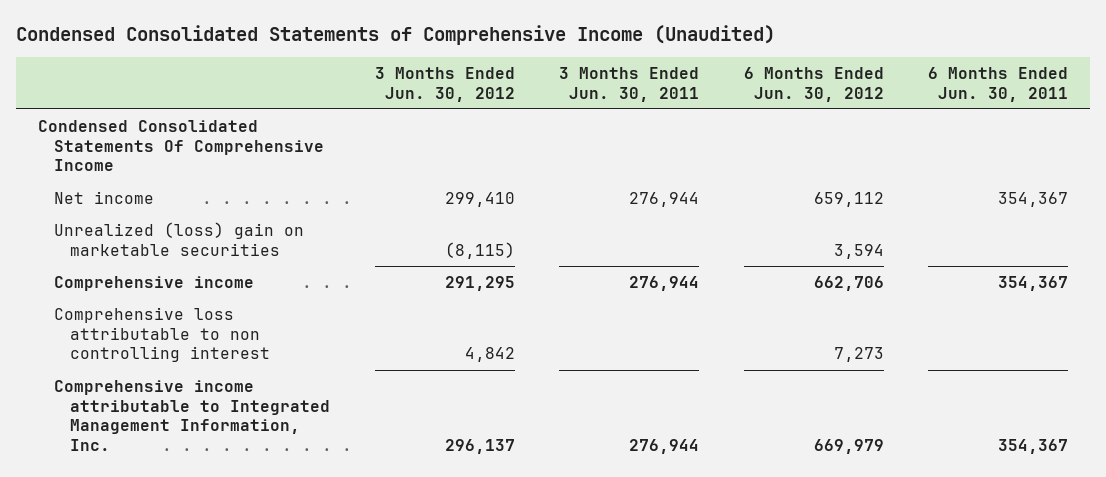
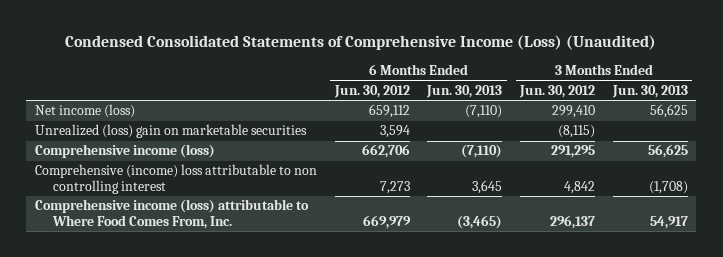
[16,24,776,45] Condensed Consolidated Statements of Comprehensive Income (Unaudited) -> [65,35,657,51] Condensed Consolidated Statements of Comprehensive Income (Loss) (Unaudited)
[559,66,700,102] 3 Months Ended Jun. 30, 2011 -> none
[927,66,1068,102] 6 Months Ended Jun. 30, 2011 -> none
none -> [426,84,503,98] Jun. 30, 2013
none -> [611,84,688,98] Jun. 30, 2013
[38,119,325,172] Condensed Consolidated Statements Of Comprehensive Income -> none
[54,190,155,204] Net income -> [35,104,136,119] Net income (loss)
[54,275,255,291] Comprehensive income -> [35,144,216,159] Comprehensive income (loss)
[54,306,271,363] Comprehensive loss attributable to non controlling interest -> [35,164,318,195] Comprehensive (income) loss attributable to non controlling interest
[54,379,331,452] Comprehensive income attributable to Integrated Management Information, Inc. -> [35,199,310,230] Comprehensive income (loss) attributable to Where Food Comes From, Inc.

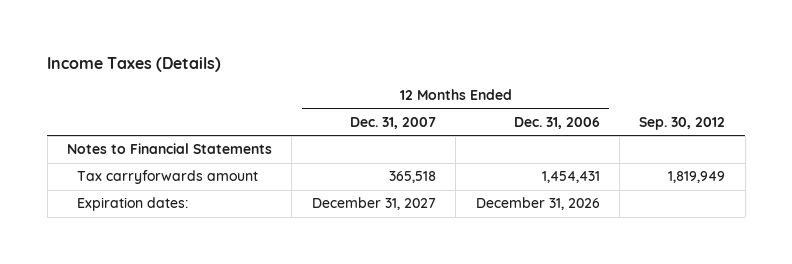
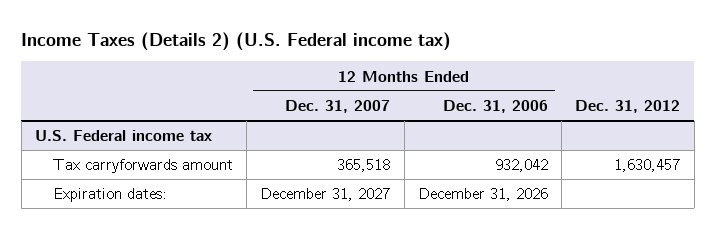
[47,56,222,72] Income Taxes (Details) -> [21,31,452,51] Income Taxes (Details 2) (U.S. Federal income tax)
[639,117,726,131] Sep. 30, 2012 -> none
none -> [575,99,681,113] Dec. 31, 2012
[67,143,273,155] Notes to Financial Statements -> none
none -> [35,130,213,142] U.S. Federal income tax
[541,171,600,184] 1,454,431 -> [494,159,548,173] 932,042

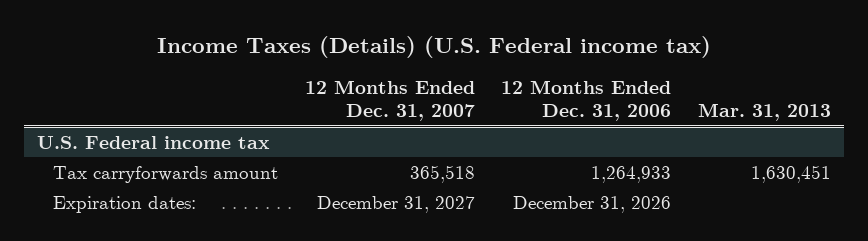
[21,31,452,51] Income Taxes (Details 2) (U.S. Federal income tax) -> [157,36,712,59] Income Taxes (Details) (U.S. Federal income tax)
[575,99,681,113] Dec. 31, 2012 -> none
none -> [697,102,831,121] Mar. 31, 2013
[494,159,548,173] 932,042 -> [591,165,672,183] 1,264,933

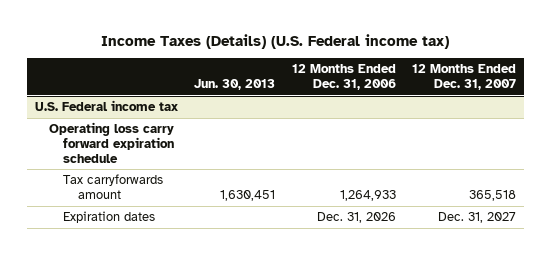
[697,102,831,121] Mar. 31, 2013 -> none
none -> [194,78,276,90] Jun. 30, 2013
none -> [49,122,175,163] Operating loss carry forward expiration schedule
[53,195,197,213] Expiration dates: -> [63,211,156,224] Expiration dates
[316,195,475,213] December 31, 2027 -> [438,212,517,224] Dec. 31, 2027
[513,195,672,213] December 31, 2026 -> [316,212,396,224] Dec. 31, 2026

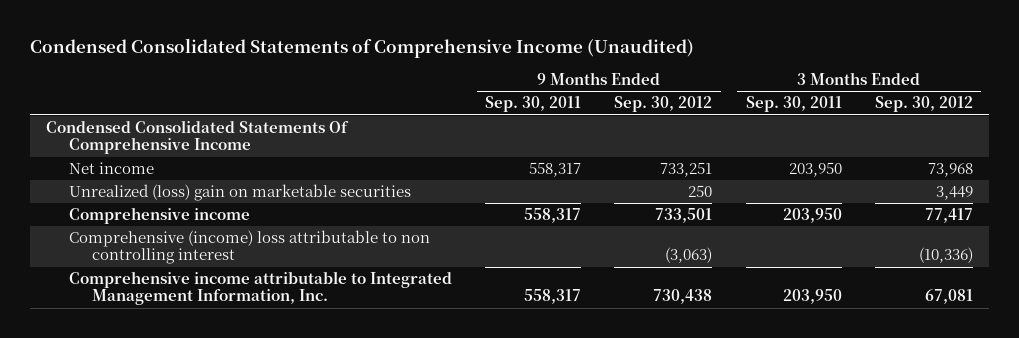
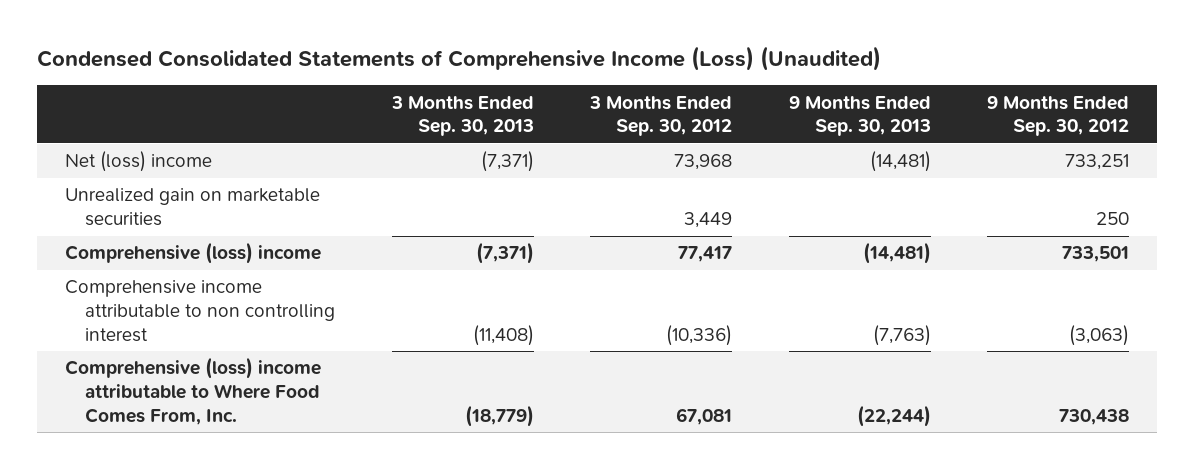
[29,37,694,58] Condensed Consolidated Statements of Comprehensive Income (Unaudited) -> [36,46,881,72] Condensed Consolidated Statements of Comprehensive Income (Loss) (Unaudited)
[485,96,582,113] Sep. 30, 2011 -> none
[745,96,842,113] Sep. 30, 2011 -> none
none -> [390,95,534,137] 3 Months Ended Sep. 30, 2013
none -> [788,95,931,137] 9 Months Ended Sep. 30, 2013
[46,120,350,155] Condensed Consolidated Statements Of Comprehensive Income -> none
[69,162,155,175] Net income -> [65,151,213,173] Net (loss) income
[69,184,412,202] Unrealized (loss) gain on marketable securities -> [65,188,321,227] Unrealized gain on marketable securities
[69,207,251,225] Comprehensive income -> [65,242,322,265] Comprehensive (loss) income
[69,230,431,265] Comprehensive (income) loss attributable to non controlling interest -> [65,280,336,342] Comprehensive income attributable to non controlling interest
[69,271,453,306] Comprehensive income attributable to Integrated Management Information, Inc. -> [65,357,322,425] Comprehensive (loss) income attributable to Where Food Comes From, Inc.

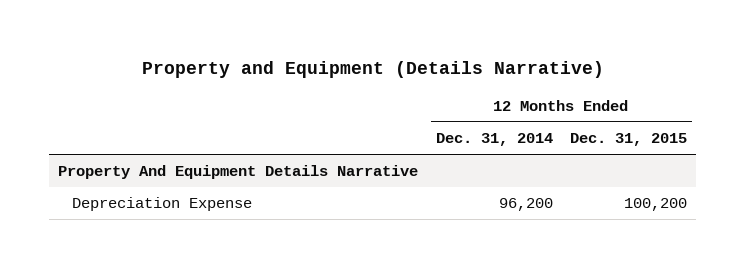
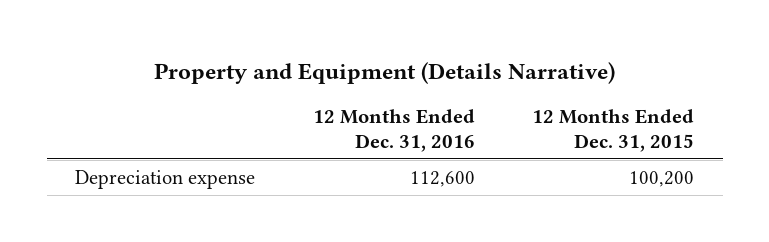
[435,133,553,147] Dec. 31, 2014 -> none
none -> [312,109,475,152] 12 Months Ended Dec. 31, 2016
[58,165,419,180] Property And Equipment Details Narrative -> none
[71,197,252,212] Depreciation Expense -> [75,170,256,190] Depreciation expense

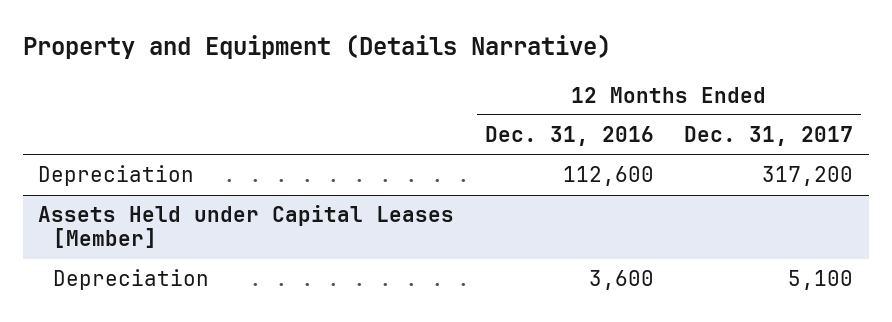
[532,109,695,152] 12 Months Ended Dec. 31, 2015 -> none
none -> [684,126,854,147] Dec. 31, 2017
[75,170,256,190] Depreciation expense -> [38,165,195,187] Depreciation
none -> [38,205,455,249] Assets Held under Capital Leases [Member]
none -> [53,269,210,291] Depreciation

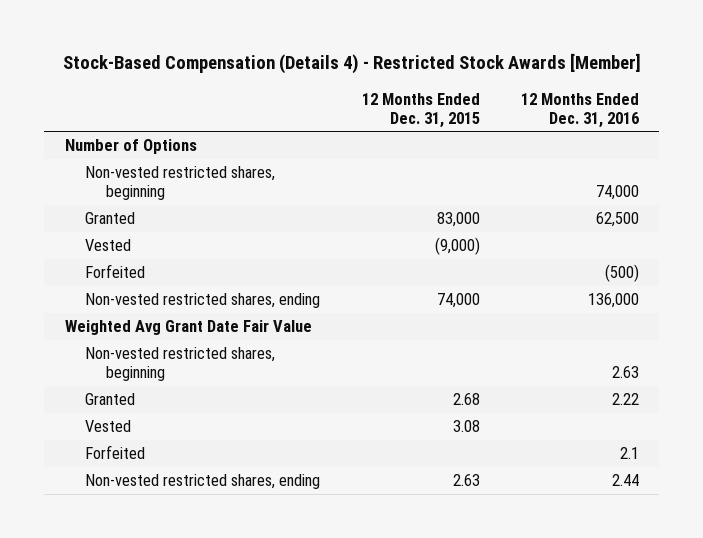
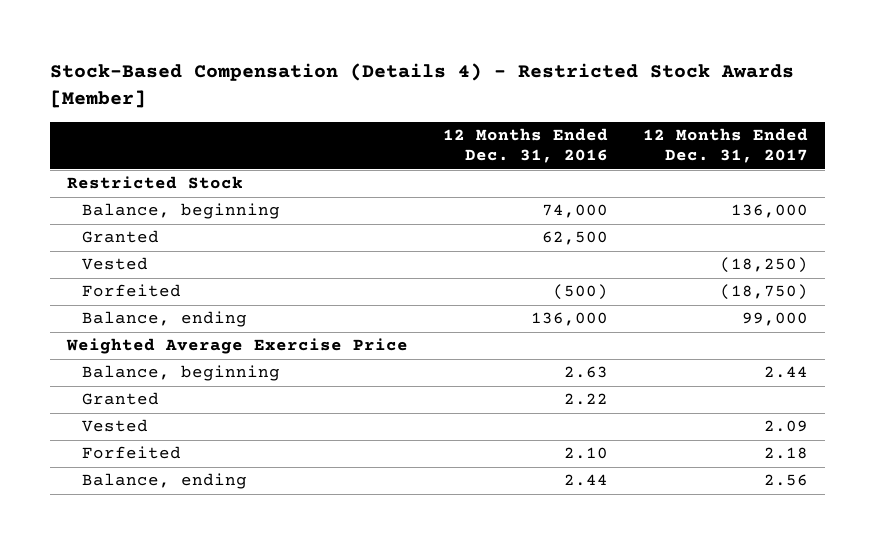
[361,92,480,128] 12 Months Ended Dec. 31, 2015 -> none
none -> [642,128,808,164] 12 Months Ended Dec. 31, 2017
[64,139,197,155] Number of Options -> [67,176,244,190] Restricted Stock
[85,166,276,201] Non-vested restricted shares, beginning -> [82,203,281,220] Balance, beginning
[85,293,321,309] Non-vested restricted shares, ending -> [82,311,248,328] Balance, ending
[64,320,312,336] Weighted Avg Grant Date Fair Value -> [66,338,409,355] Weighted Average Exercise Price
[85,347,276,382] Non-vested restricted shares, beginning -> [82,365,281,382] Balance, beginning
[619,447,639,460] 2.1 -> [563,447,608,460] 2.10
[85,474,321,490] Non-vested restricted shares, ending -> [82,473,248,490] Balance, ending

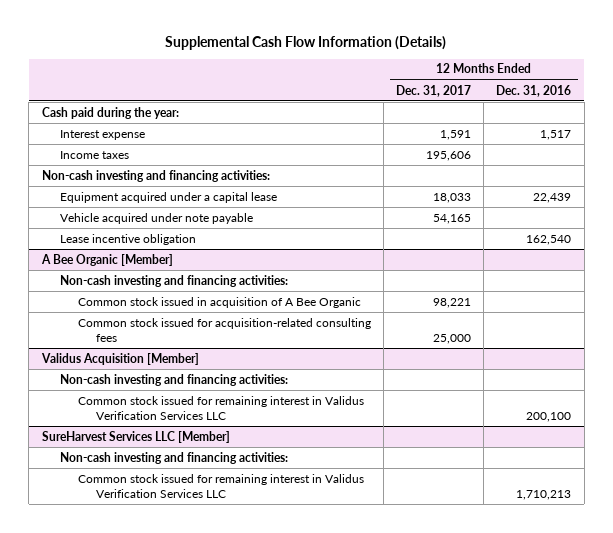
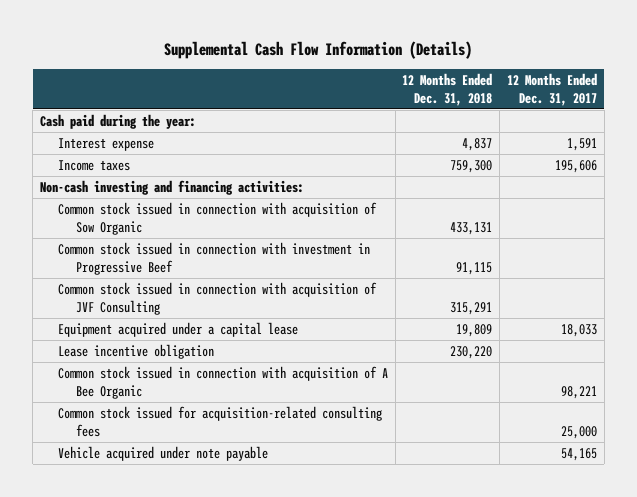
[496,84,572,97] Dec. 31, 2016 -> none
none -> [402,72,493,106] 12 Months Ended Dec. 31, 2018
none -> [57,201,377,236] Common stock issued in connection with acquisition of Sow Organic
none -> [57,241,370,276] Common stock issued in connection with investment in Progressive Beef
none -> [57,281,377,316] Common stock issued in connection with acquisition of JVF Consulting
[40,253,173,266] A Bee Organic [Member] -> none
[59,274,288,287] Non-cash investing and financing activities: -> none
[77,296,361,308] Common stock issued in acquisition of A Bee Organic -> [57,365,388,400] Common stock issued in connection with acquisition of A Bee Organic
[40,352,199,365] Validus Acquisition [Member] -> none
[59,373,288,386] Non-cash investing and financing activities: -> none
[77,395,364,420] Common stock issued for remaining interest in Validus Verification Services LLC -> none
[41,430,230,443] SureHarvest Services LLC [Member] -> none
[59,451,288,464] Non-cash investing and financing activities: -> none
[77,473,364,498] Common stock issued for remaining interest in Validus Verification Services LLC -> none
[59,212,253,224] Vehicle acquired under note payable -> [57,445,268,461] Vehicle acquired under note payable

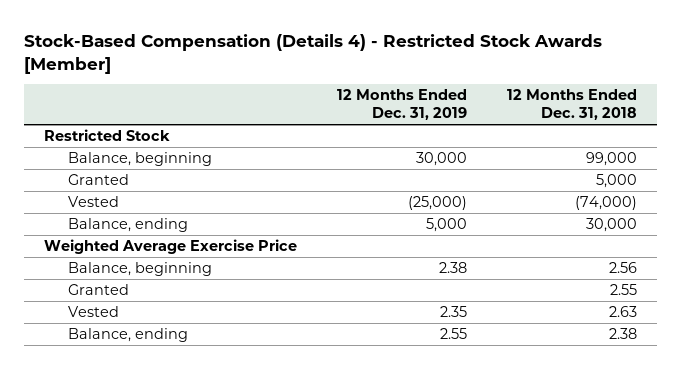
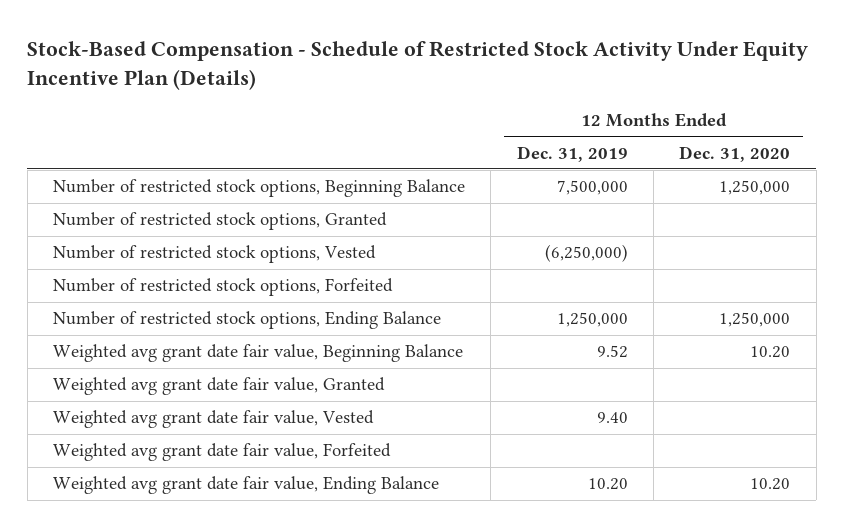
[24,33,603,74] Stock-Based Compensation (Details 4) - Restricted Stock Awards [Member] -> [27,41,809,90] Stock-Based Compensation - Schedule of Restricted Stock Activity Under Equity Incentive Plan (Details)
[507,89,638,121] 12 Months Ended Dec. 31, 2018 -> none
none -> [679,145,791,162] Dec. 31, 2020
[44,129,171,142] Restricted Stock -> none
[67,196,119,208] Vested -> none
[44,239,298,255] Weighted Average Exercise Price -> none
[67,306,119,318] Vested -> none
[67,152,212,167] Balance, beginning -> [53,179,466,198] Number of restricted stock options, Beginning Balance
[416,152,468,167] 30,000 -> [556,180,628,196] 7,500,000
[67,174,129,186] Granted -> [53,212,388,231] Number of restricted stock options, Granted
none -> [53,245,377,264] Number of restricted stock options, Vested
none -> [53,278,394,297] Number of restricted stock options, Forfeited
[67,218,188,233] Balance, ending -> [53,311,442,330] Number of restricted stock options, Ending Balance
[426,218,468,233] 5,000 -> [556,312,628,328] 1,250,000
[67,262,212,277] Balance, beginning -> [53,344,464,363] Weighted avg grant date fair value, Beginning Balance
[439,262,468,274] 2.38 -> [596,345,628,359] 9.52
[67,284,129,296] Granted -> [53,377,386,396] Weighted avg grant date fair value, Granted
none -> [53,410,375,429] Weighted avg grant date fair value, Vested
none -> [53,443,392,462] Weighted avg grant date fair value, Forfeited
[67,328,188,343] Balance, ending -> [53,476,440,495] Weighted avg grant date fair value, Ending Balance
[440,328,468,340] 2.55 -> [587,478,628,491] 10.20

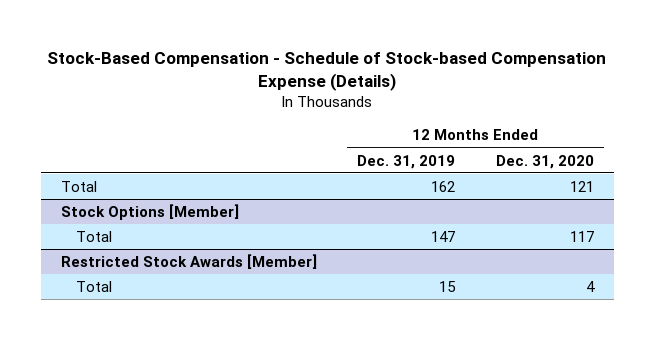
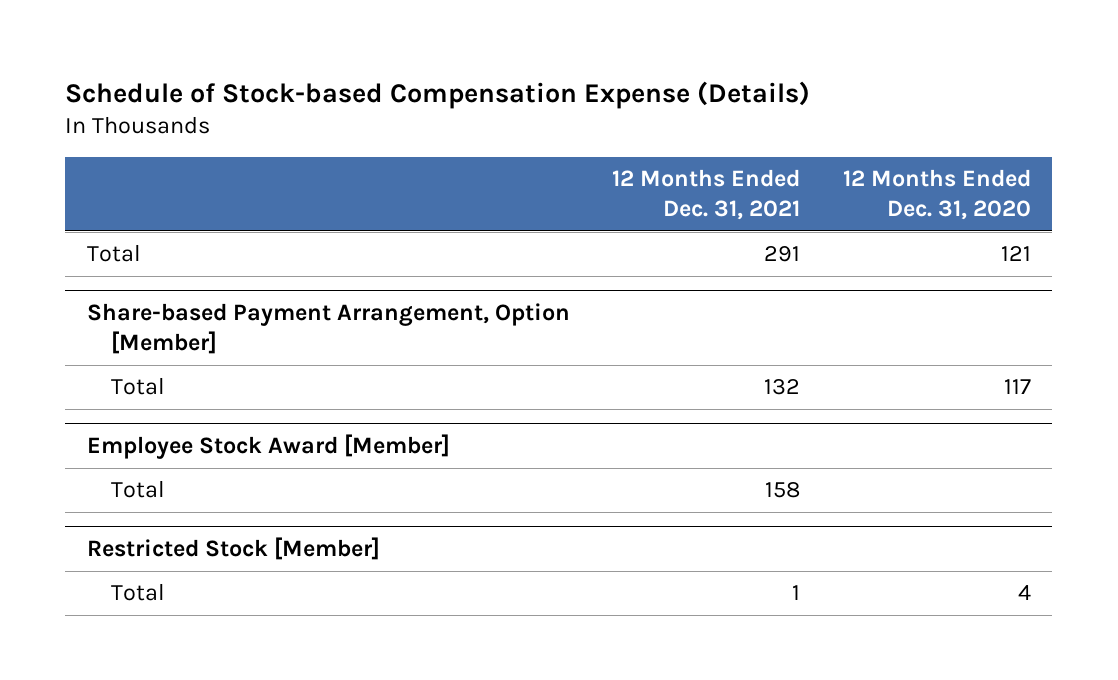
[47,51,607,92] Stock-Based Compensation - Schedule of Stock-based Compensation Expense (Details) -> [65,80,811,109] Schedule of Stock-based Compensation Expense (Details)
[357,154,456,169] Dec. 31, 2019 -> none
none -> [612,169,801,221] 12 Months Ended Dec. 31, 2021
[60,203,239,220] Stock Options [Member] -> [86,303,570,354] Share-based Payment Arrangement, Option [Member]
none -> [86,434,450,460] Employee Stock Award [Member]
none -> [110,480,165,499] Total
[60,253,317,269] Restricted Stock Awards [Member] -> [86,537,380,561] Restricted Stock [Member]

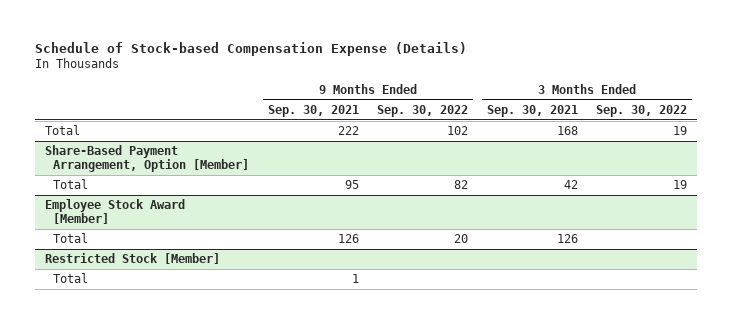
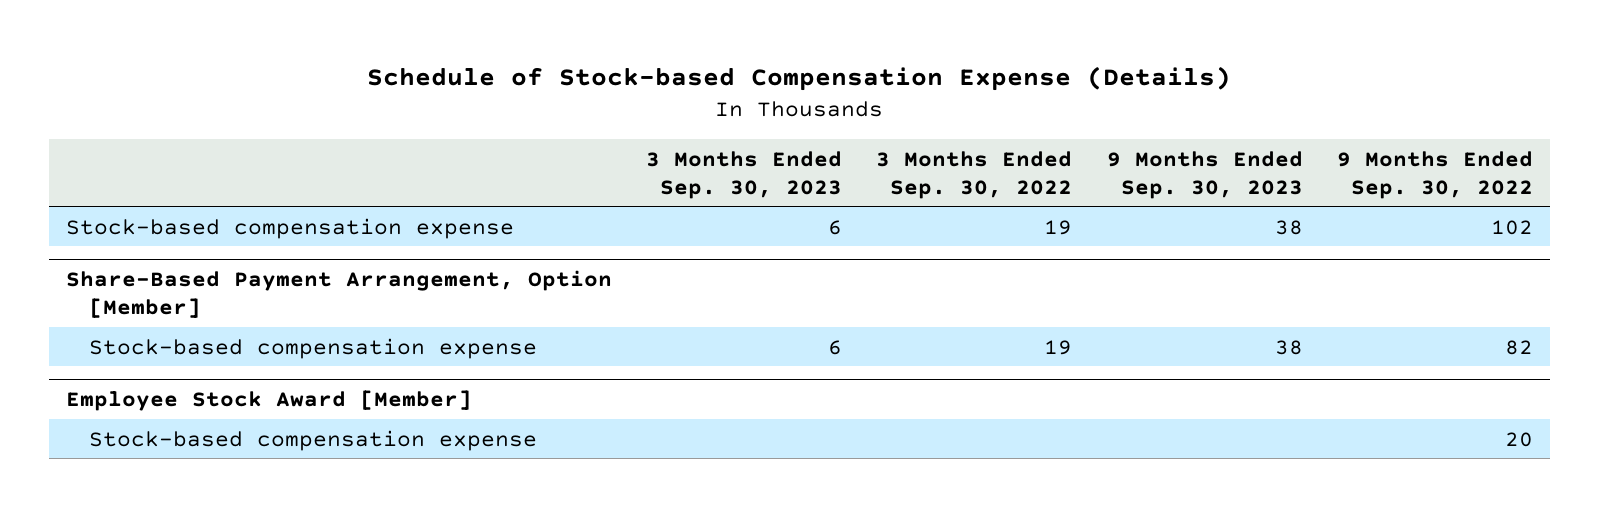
[267,104,359,117] Sep. 30, 2021 -> none
[486,104,578,117] Sep. 30, 2021 -> none
none -> [646,150,843,199] 3 Months Ended Sep. 30, 2023
none -> [1106,150,1303,199] 9 Months Ended Sep. 30, 2023
[44,125,80,136] Total -> [66,217,515,239] Stock-based compensation expense
[53,179,89,190] Total -> [88,337,537,359] Stock-based compensation expense
[44,253,220,265] Restricted Stock [Member] -> none
[53,273,89,284] Total -> none
[53,233,89,244] Total -> [88,429,537,451] Stock-based compensation expense

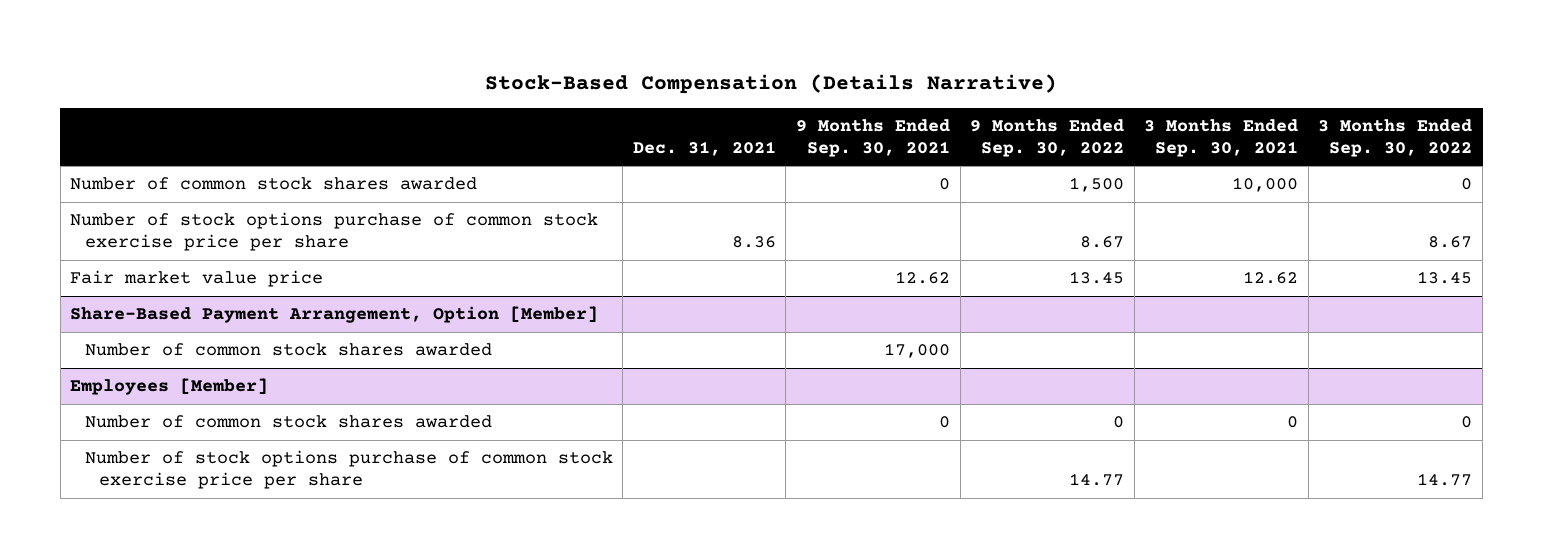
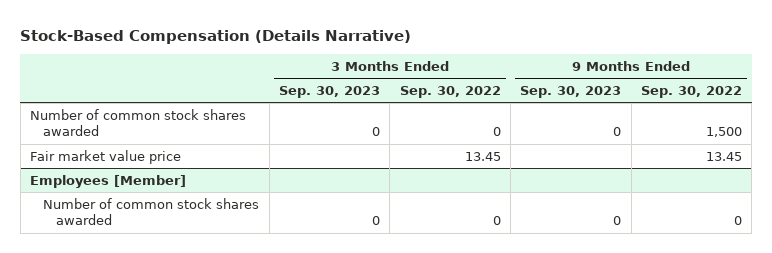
[632,140,776,156] Dec. 31, 2021 -> none
[796,119,951,157] 9 Months Ended Sep. 30, 2021 -> none
[1144,119,1299,157] 3 Months Ended Sep. 30, 2021 -> none
none -> [278,86,380,99] Sep. 30, 2023
none -> [520,86,622,99] Sep. 30, 2023
[70,212,599,252] Number of stock options purchase of common stock exercise price per share -> none
[70,306,599,324] Share-Based Payment Arrangement, Option [Member] -> none
[84,343,492,357] Number of common stock shares awarded -> none
[84,450,613,490] Number of stock options purchase of common stock exercise price per share -> none

